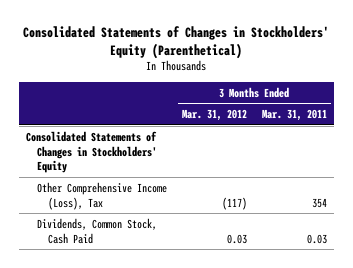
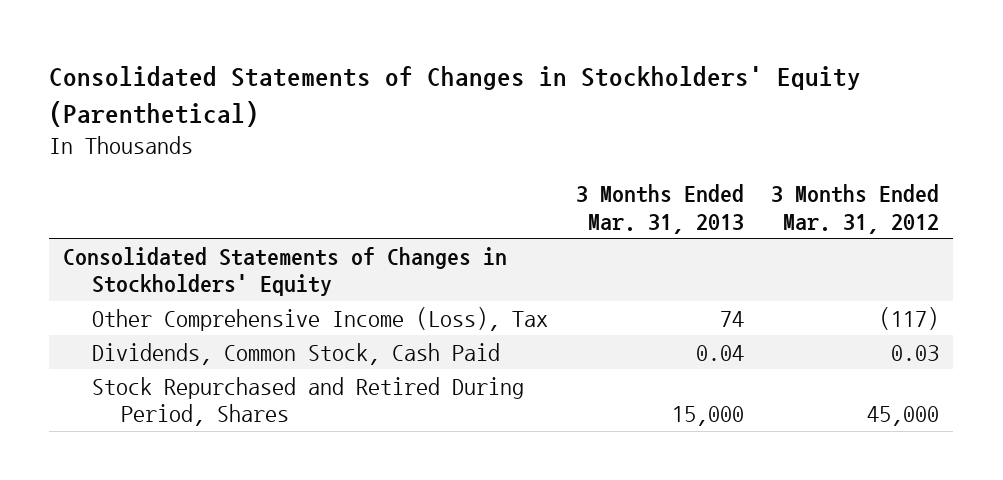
[261,109,327,122] Mar. 31, 2011 -> none
none -> [575,183,744,234] 3 Months Ended Mar. 31, 2013
none -> [91,376,524,427] Stock Repurchased and Retired During Period, Shares

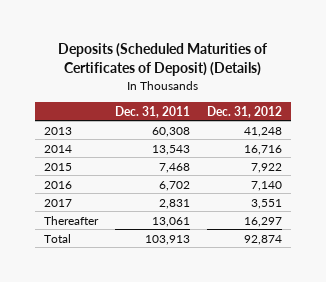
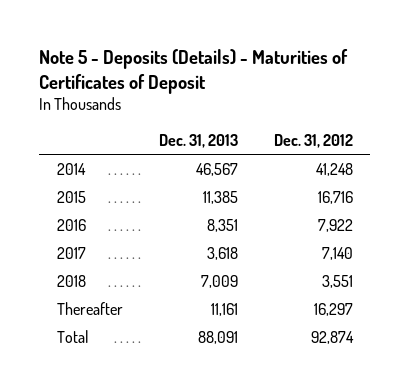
[57,43,267,77] Deposits (Scheduled Maturities of Certificates of Deposit) (Details) -> [39,48,349,94] Note 5 - Deposits (Details) - Maturities of Certificates of Deposit
[114,105,190,118] Dec. 31, 2011 -> none
none -> [158,133,238,148] Dec. 31, 2013
[43,126,72,135] 2013 -> [57,162,87,175] 2014
[43,144,72,153] 2014 -> [57,190,87,203] 2015
[43,162,72,171] 2015 -> [57,218,87,231] 2016
[43,180,72,189] 2016 -> [57,246,87,259] 2017
[43,198,72,207] 2017 -> [57,274,87,287] 2018

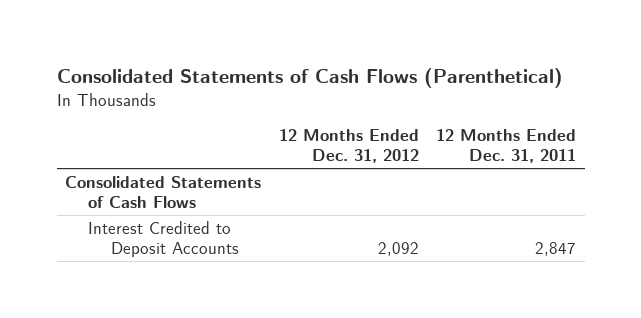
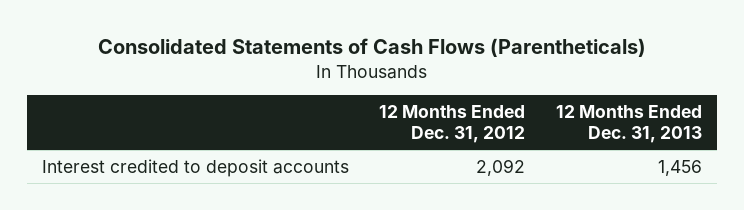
[56,67,563,88] Consolidated Statements of Cash Flows (Parenthetical) -> [97,38,646,58] Consolidated Statements of Cash Flows (Parentheticals)
[436,129,577,163] 12 Months Ended Dec. 31, 2011 -> none
none -> [555,105,702,143] 12 Months Ended Dec. 31, 2013
[65,175,262,208] Consolidated Statements of Cash Flows -> none
[88,220,239,257] Interest Credited to Deposit Accounts -> [42,159,350,178] Interest credited to deposit accounts

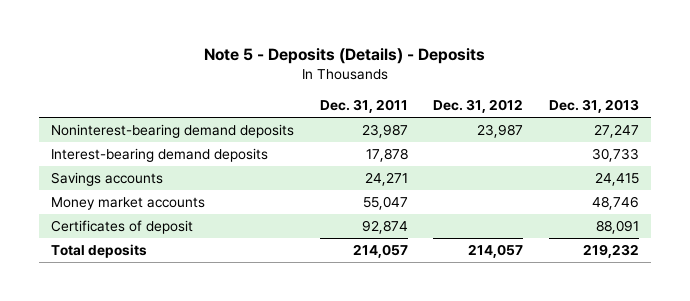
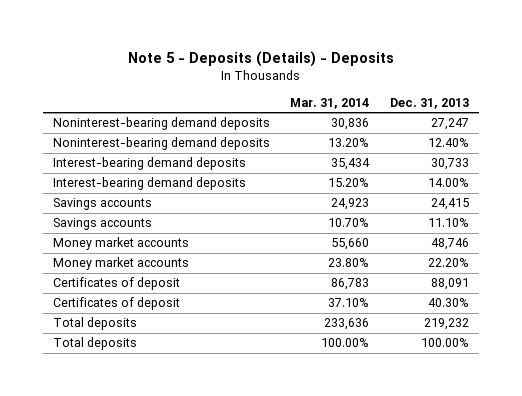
[319,99,408,114] Dec. 31, 2011 -> none
[433,99,524,114] Dec. 31, 2012 -> none
none -> [290,97,370,109] Mar. 31, 2014
none -> [53,137,271,151] Noninterest-bearing demand deposits
none -> [53,177,247,191] Interest-bearing demand deposits
none -> [53,218,153,231] Savings accounts
none -> [53,257,190,271] Money market accounts
none -> [53,297,181,311] Certificates of deposit
none -> [53,337,138,351] Total deposits

